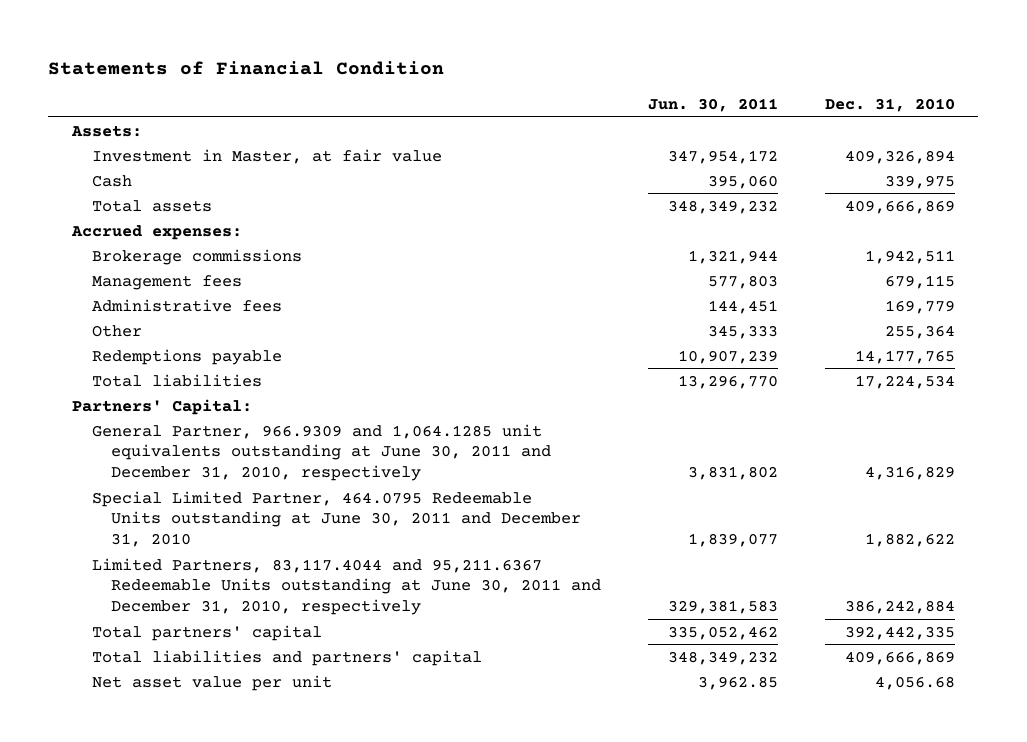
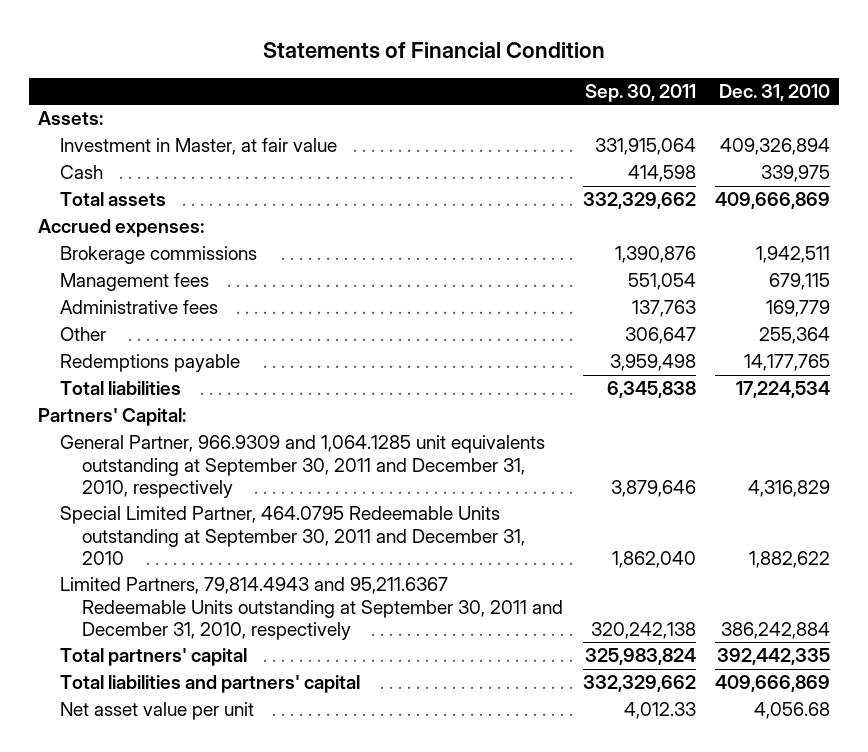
[648,97,779,112] Jun. 30, 2011 -> none
none -> [584,83,696,102] Sep. 30, 2011
[91,423,552,481] General Partner, 966.9309 and 1,064.1285 unit equivalents outstanding at June 30, 2011 and December 31, 2010, respectively -> [60,435,546,498] General Partner, 966.9309 and 1,064.1285 unit equivalents outstanding at September 30, 2011 and December 31, 2010, respectively
[91,490,582,547] Special Limited Partner, 464.0795 Redeemable Units outstanding at June 30, 2011 and December 31, 2010 -> [60,506,526,565] Special Limited Partner, 464.0795 Redeemable Units outstanding at September 30, 2011 and December 31, 2010
[91,557,602,615] Limited Partners, 83,117.4044 and 95,211.6367 Redeemable Units outstanding at June 30, 2011 and December 31, 2010, respectively -> [60,577,564,640] Limited Partners, 79,814.4943 and 95,211.6367 Redeemable Units outstanding at September 30, 2011 and December 31, 2010, respectively

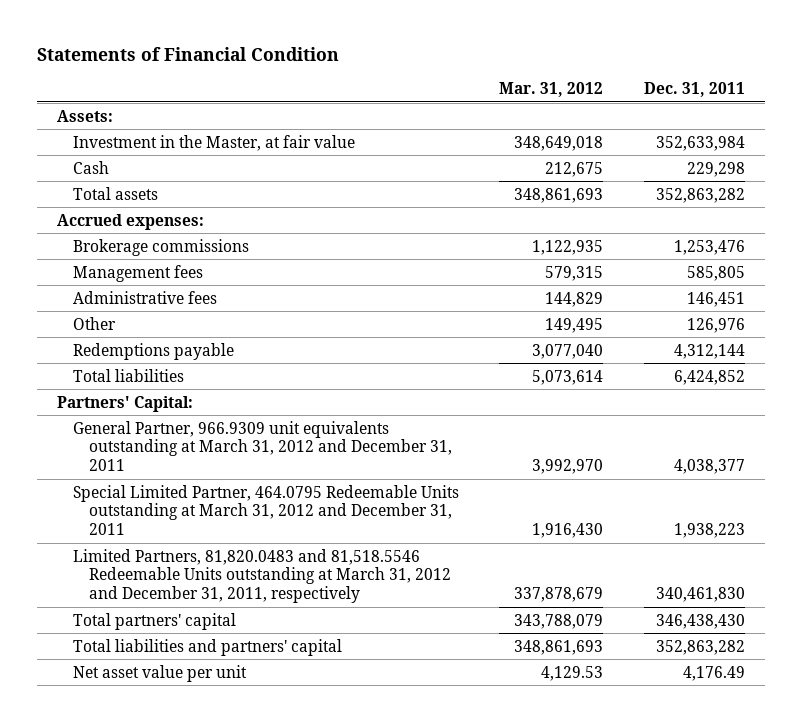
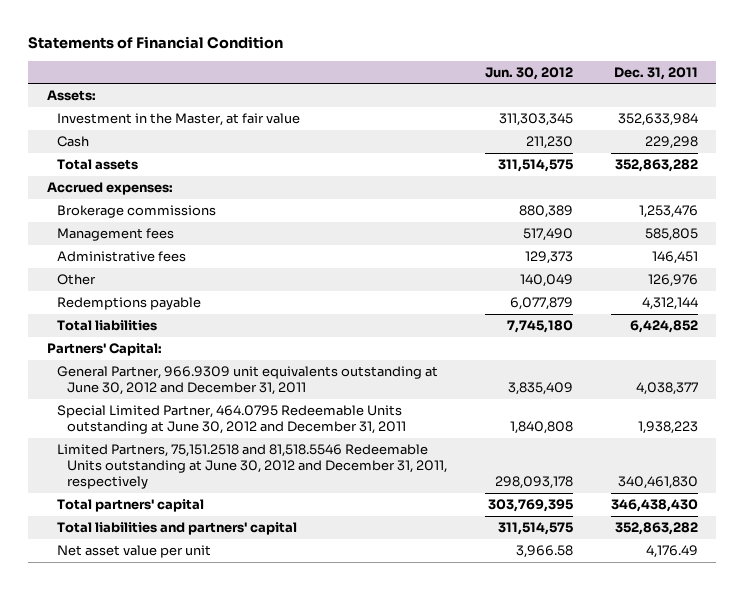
[499,82,604,98] Mar. 31, 2012 -> none
none -> [484,66,573,80] Jun. 30, 2012
[73,420,453,472] General Partner, 966.9309 unit equivalents outstanding at March 31, 2012 and December 31, 2011 -> [56,366,438,396] General Partner, 966.9309 unit equivalents outstanding at June 30, 2012 and December 31, 2011
[73,484,460,536] Special Limited Partner, 464.0795 Redeemable Units outstanding at March 31, 2012 and December 31, 2011 -> [56,405,407,435] Special Limited Partner, 464.0795 Redeemable Units outstanding at June 30, 2012 and December 31, 2011
[73,548,452,604] Limited Partners, 81,820.0483 and 81,518.5546 Redeemable Units outstanding at March 31, 2012 and December 31, 2011, respectively -> [56,444,448,490] Limited Partners, 75,151.2518 and 81,518.5546 Redeemable Units outstanding at June 30, 2012 and December 31, 2011, respectively

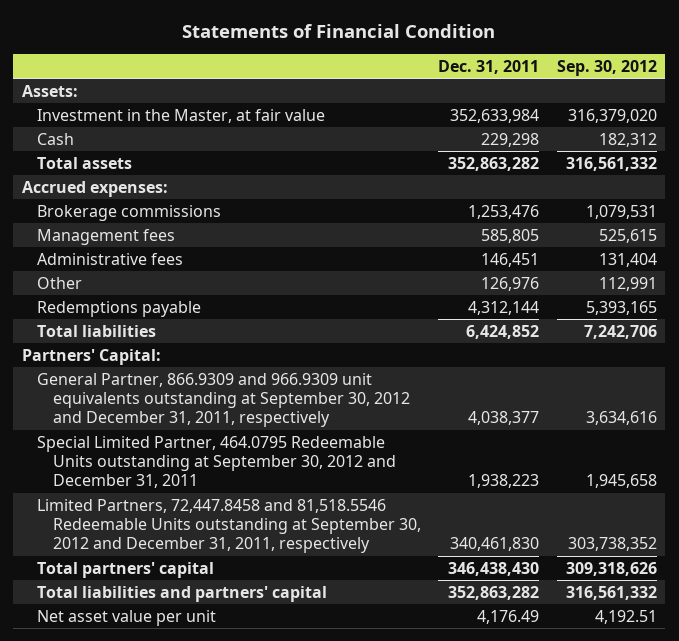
[484,66,573,80] Jun. 30, 2012 -> none
none -> [556,59,657,76] Sep. 30, 2012
[56,366,438,396] General Partner, 966.9309 unit equivalents outstanding at June 30, 2012 and December 31, 2011 -> [37,372,410,428] General Partner, 866.9309 and 966.9309 unit equivalents outstanding at September 30, 2012 and December 31, 2011, respectively
[56,405,407,435] Special Limited Partner, 464.0795 Redeemable Units outstanding at June 30, 2012 and December 31, 2011 -> [37,435,396,489] Special Limited Partner, 464.0795 Redeemable Units outstanding at September 30, 2012 and December 31, 2011
[56,444,448,490] Limited Partners, 75,151.2518 and 81,518.5546 Redeemable Units outstanding at June 30, 2012 and December 31, 2011, respectively -> [37,498,421,554] Limited Partners, 72,447.8458 and 81,518.5546 Redeemable Units outstanding at September 30, 2012 and December 31, 2011, respectively

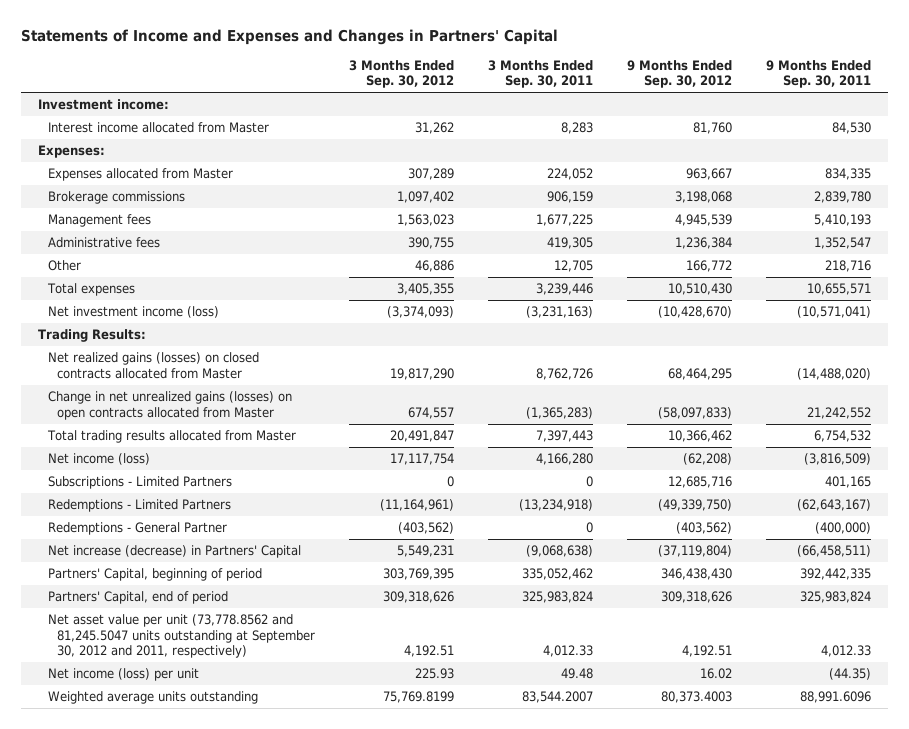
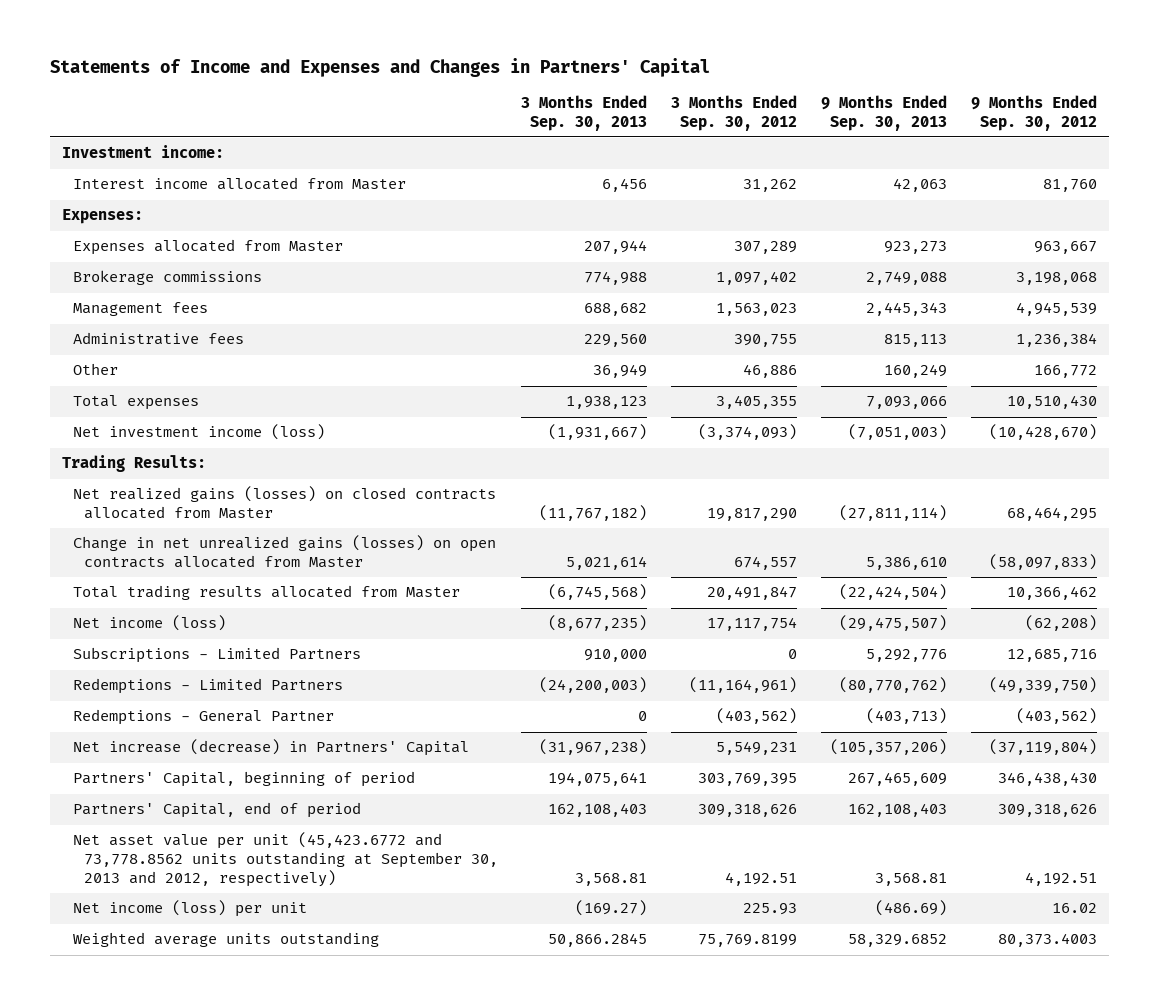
[488,59,594,89] 3 Months Ended Sep. 30, 2011 -> none
[766,59,872,89] 9 Months Ended Sep. 30, 2011 -> none
none -> [521,94,648,131] 3 Months Ended Sep. 30, 2013
none -> [820,94,947,131] 9 Months Ended Sep. 30, 2013
[47,614,316,659] Net asset value per unit (73,778.8562 and 81,245.5047 units outstanding at September 30, 2012 and 2011, respectively) -> [72,832,498,888] Net asset value per unit (45,423.6772 and 73,778.8562 units outstanding at September 30, 2013 and 2012, respectively)

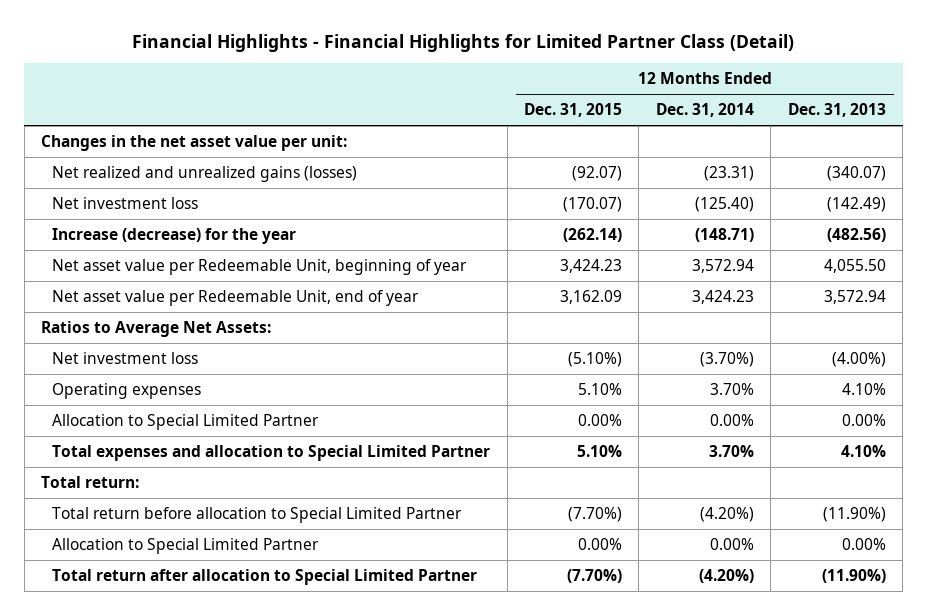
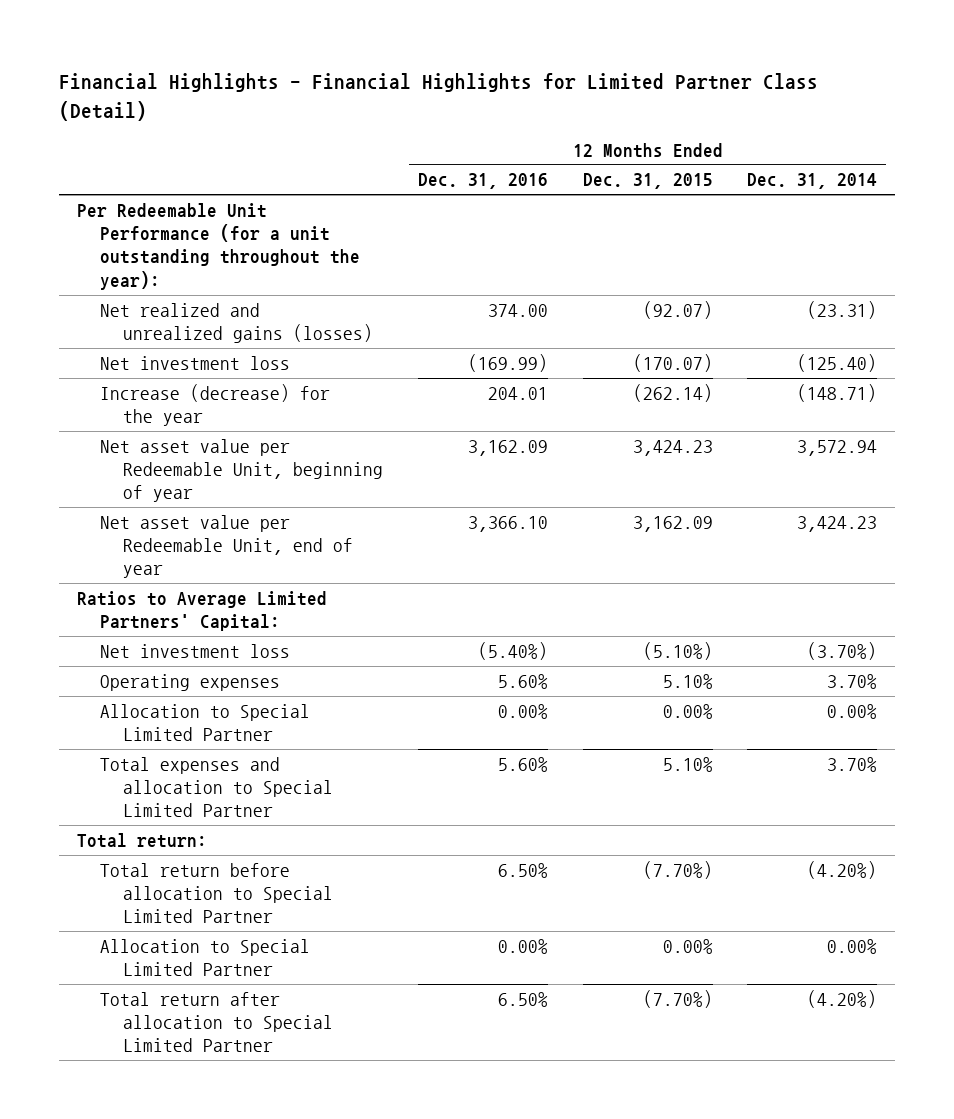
[787,103,886,118] Dec. 31, 2013 -> none
none -> [417,173,548,190] Dec. 31, 2016
[41,135,348,152] Changes in the net asset value per unit: -> none
none -> [76,202,360,290] Per Redeemable Unit Performance (for a unit outstanding throughout the year):
[41,321,272,338] Ratios to Average Net Assets: -> [76,590,327,632] Ratios to Average Limited Partners' Capital:

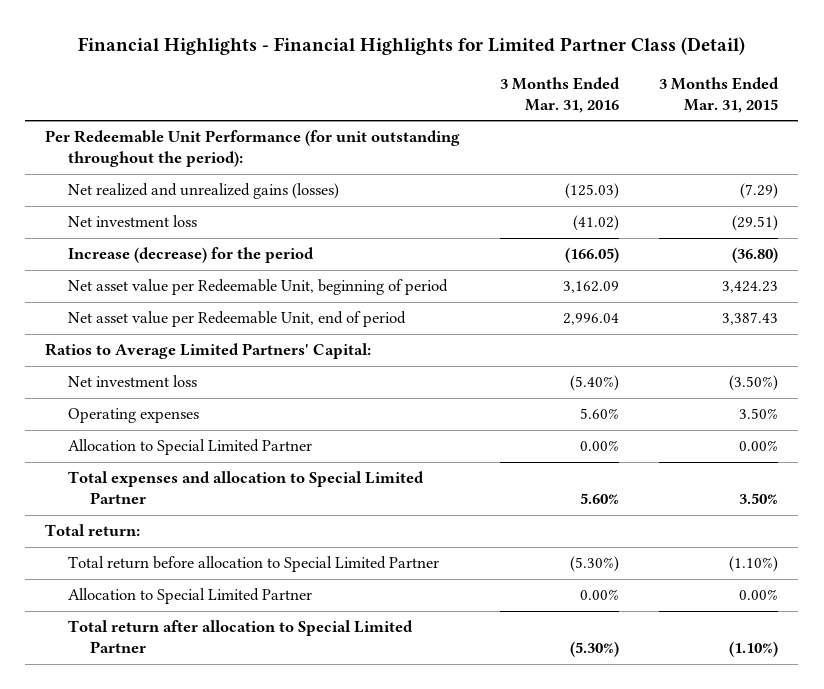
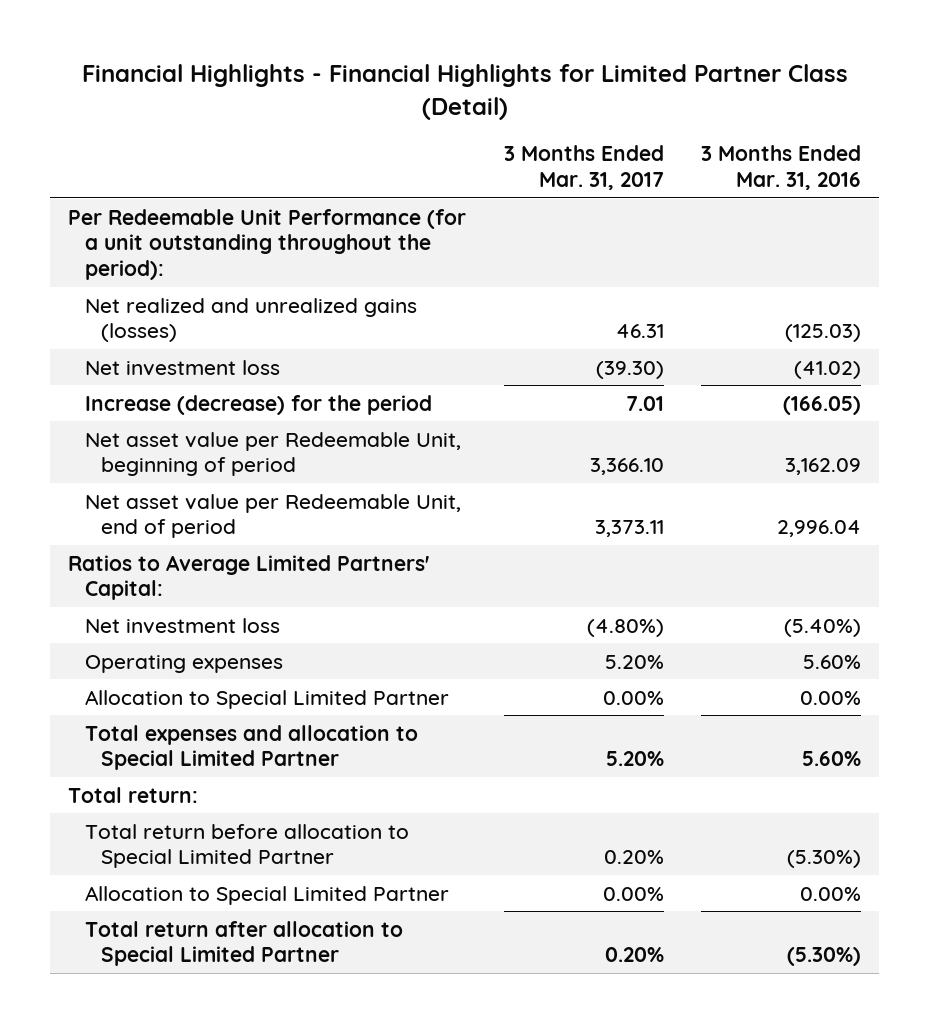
[659,77,780,113] 3 Months Ended Mar. 31, 2015 -> none
none -> [503,145,664,191] 3 Months Ended Mar. 31, 2017
[45,130,461,168] Per Redeemable Unit Performance (for unit outstanding throughout the period): -> [68,208,467,280] Per Redeemable Unit Performance (for a unit outstanding throughout the period):

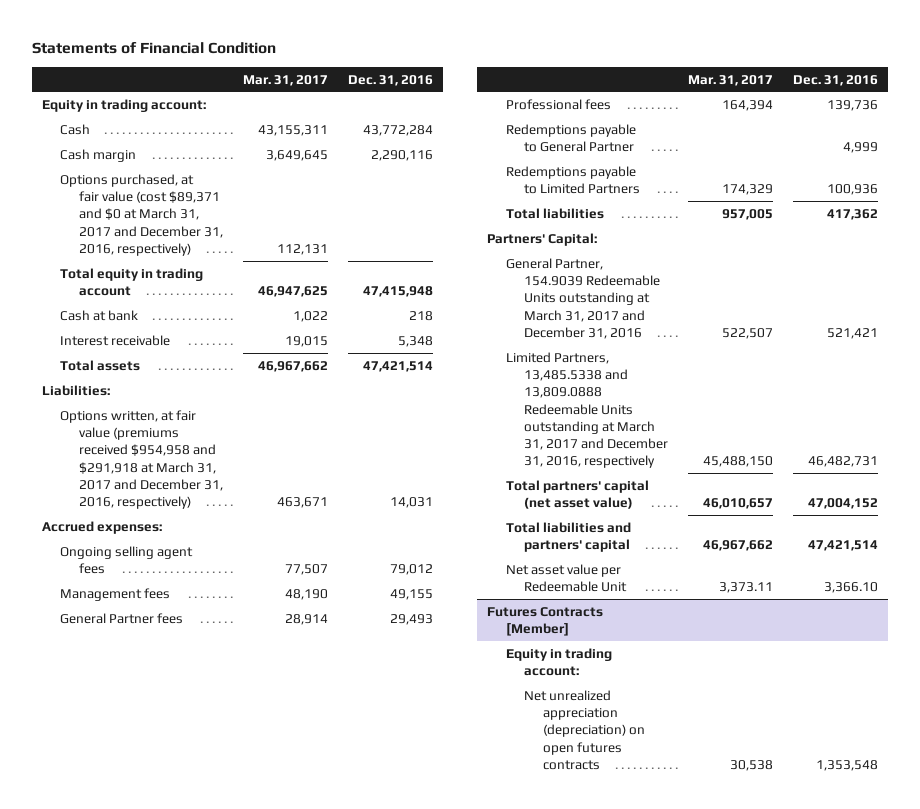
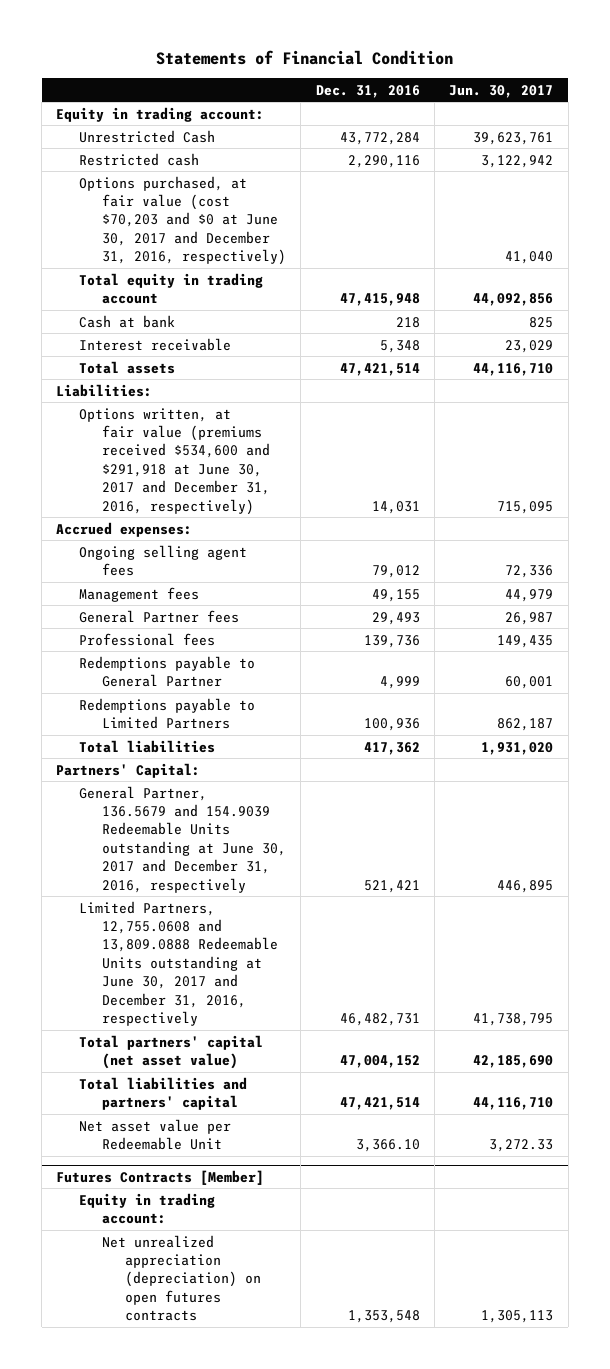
[242,74,328,86] Mar. 31, 2017 -> none
none -> [449,84,554,98] Jun. 30, 2017
[60,123,91,135] Cash -> [79,129,216,143] Unrestricted Cash
[60,148,137,162] Cash margin -> [79,152,200,166] Restricted cash
[60,173,224,256] Options purchased, at fair value (cost $89,371 and $0 at March 31, 2017 and December 31, 2016, respectively) -> [79,175,286,266] Options purchased, at fair value (cost $70,203 and $0 at June 30, 2017 and December 31, 2016, respectively)
[60,409,224,510] Options written, at fair value (premiums received $954,958 and $291,918 at March 31, 2017 and December 31, 2016, respectively) -> [79,407,270,515] Options written, at fair value (premiums received $534,600 and $291,918 at June 30, 2017 and December 31, 2016, respectively)
[505,257,661,339] General Partner, 154.9039 Redeemable Units outstanding at March 31, 2017 and December 31, 2016 -> [79,785,286,893] General Partner, 136.5679 and 154.9039 Redeemable Units outstanding at June 30, 2017 and December 31, 2016, respectively
[505,351,669,469] Limited Partners, 13,485.5338 and 13,809.0888 Redeemable Units outstanding at March 31, 2017 and December 31, 2016, respectively -> [79,900,278,1026] Limited Partners, 12,755.0608 and 13,809.0888 Redeemable Units outstanding at June 30, 2017 and December 31, 2016, respectively

